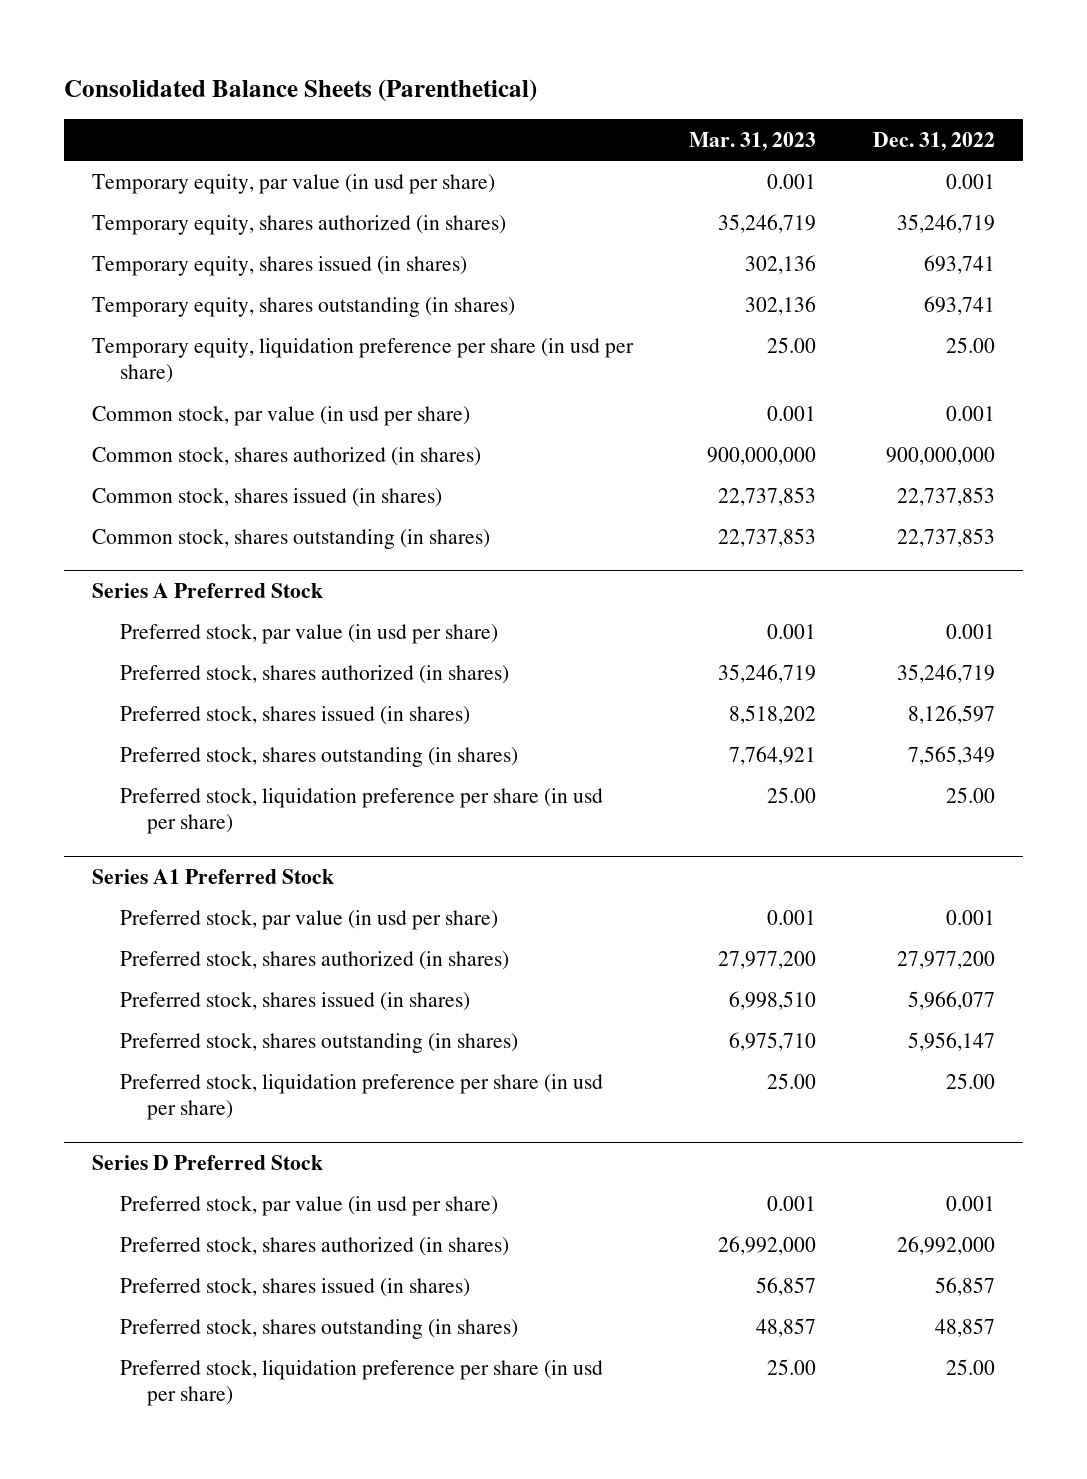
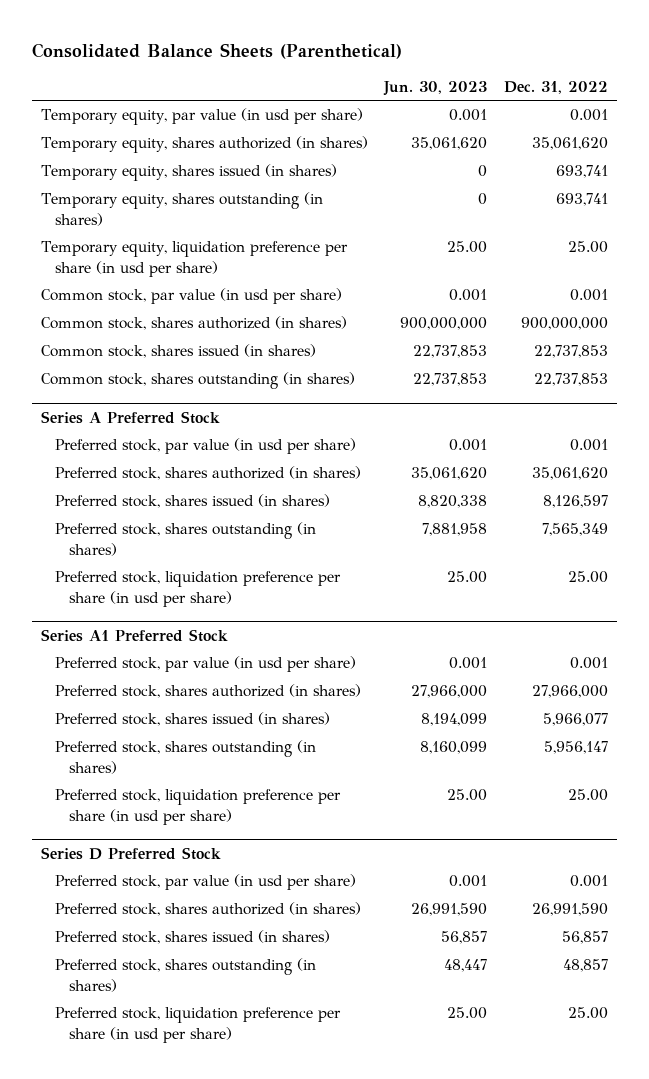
[689,131,817,151] Mar. 31, 2023 -> none
none -> [383,80,488,96] Jun. 30, 2023
[896,213,995,233] 35,246,719 -> [532,137,609,151] 35,061,620
[896,663,995,683] 35,246,719 -> [532,467,609,481] 35,061,620
[896,950,995,969] 27,977,200 -> [532,685,609,699] 27,966,000
[896,1235,995,1255] 26,992,000 -> [532,903,609,917] 26,991,590

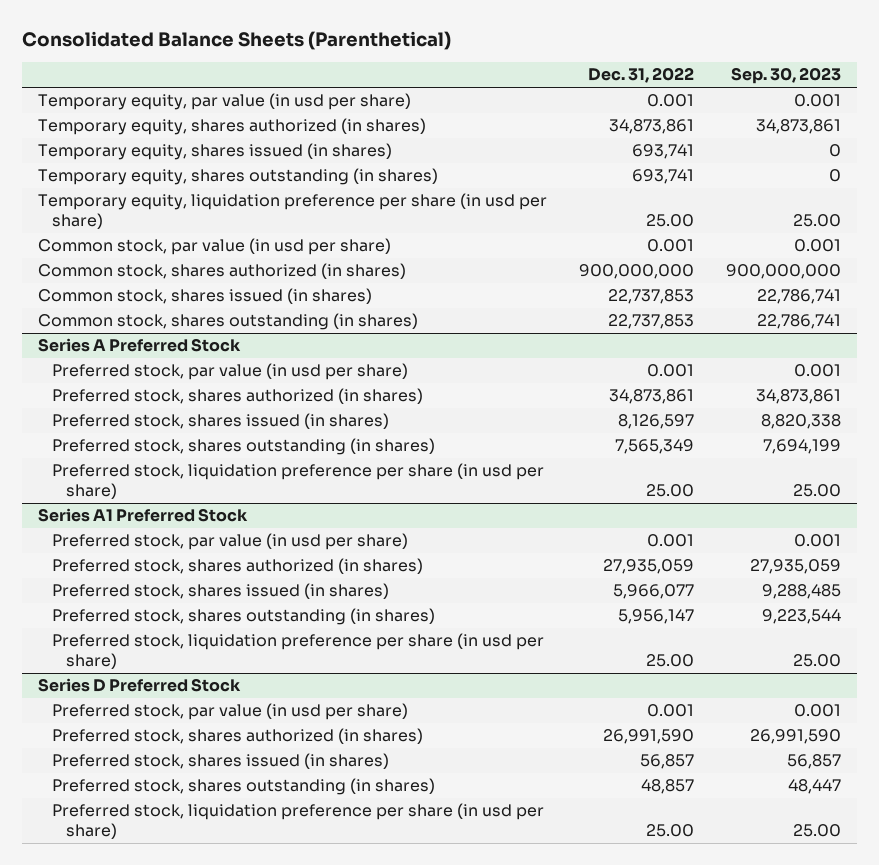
[383,80,488,96] Jun. 30, 2023 -> none
none -> [731,67,842,85] Sep. 30, 2023
[532,137,609,151] 35,061,620 -> [609,119,695,135] 34,873,861
[532,467,609,481] 35,061,620 -> [609,389,695,405] 34,873,861
[532,685,609,699] 27,966,000 -> [603,559,695,575] 27,935,059

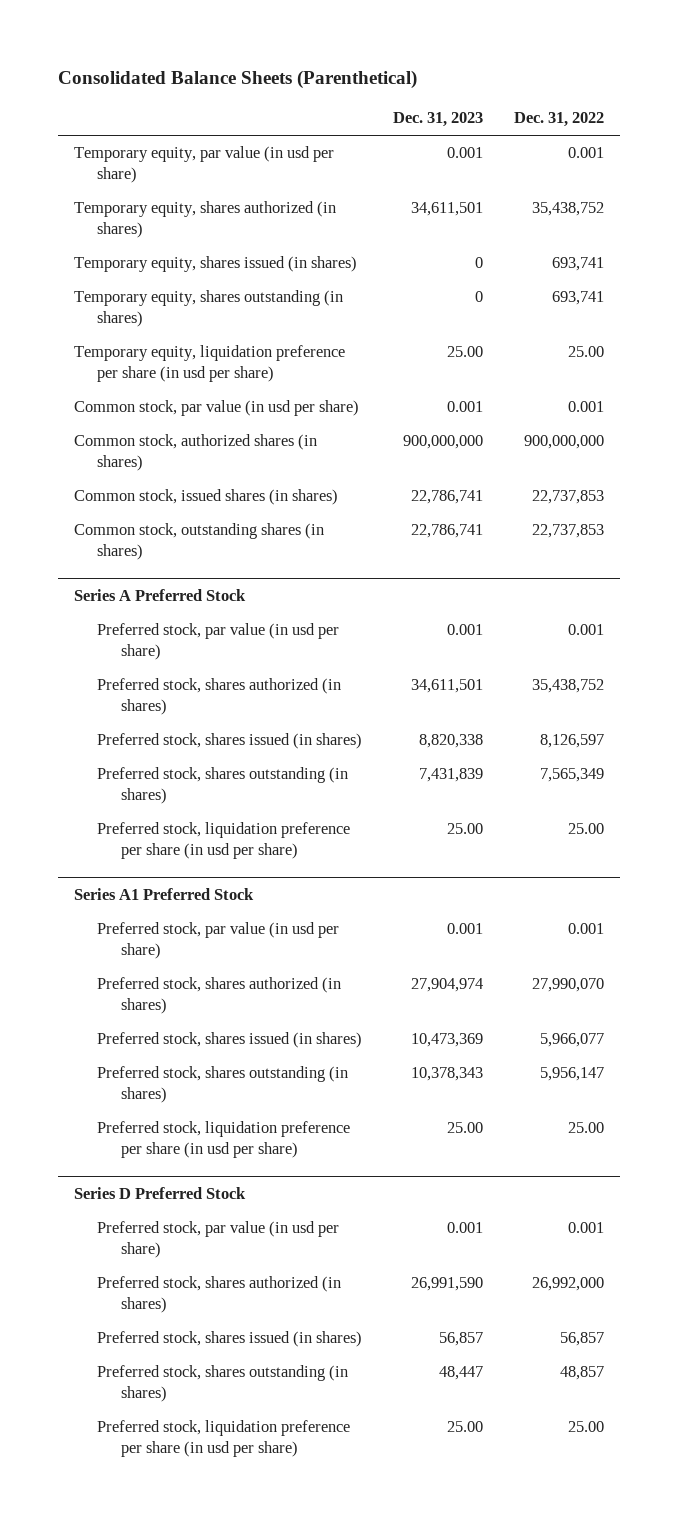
[731,67,842,85] Sep. 30, 2023 -> none
none -> [393,112,484,128] Dec. 31, 2023
[609,119,695,135] 34,873,861 -> [532,202,605,217] 35,438,752
[37,263,406,280] Common stock, shares authorized (in shares) -> [73,434,317,472] Common stock, authorized shares (in shares)
[37,288,372,305] Common stock, shares issued (in shares) -> [73,489,338,506] Common stock, issued shares (in shares)
[37,313,418,331] Common stock, shares outstanding (in shares) -> [73,523,324,561] Common stock, outstanding shares (in shares)
[609,389,695,405] 34,873,861 -> [532,679,605,694] 35,438,752
[603,559,695,575] 27,935,059 -> [532,978,605,993] 27,990,070
[603,729,695,745] 26,991,590 -> [532,1277,605,1292] 26,992,000

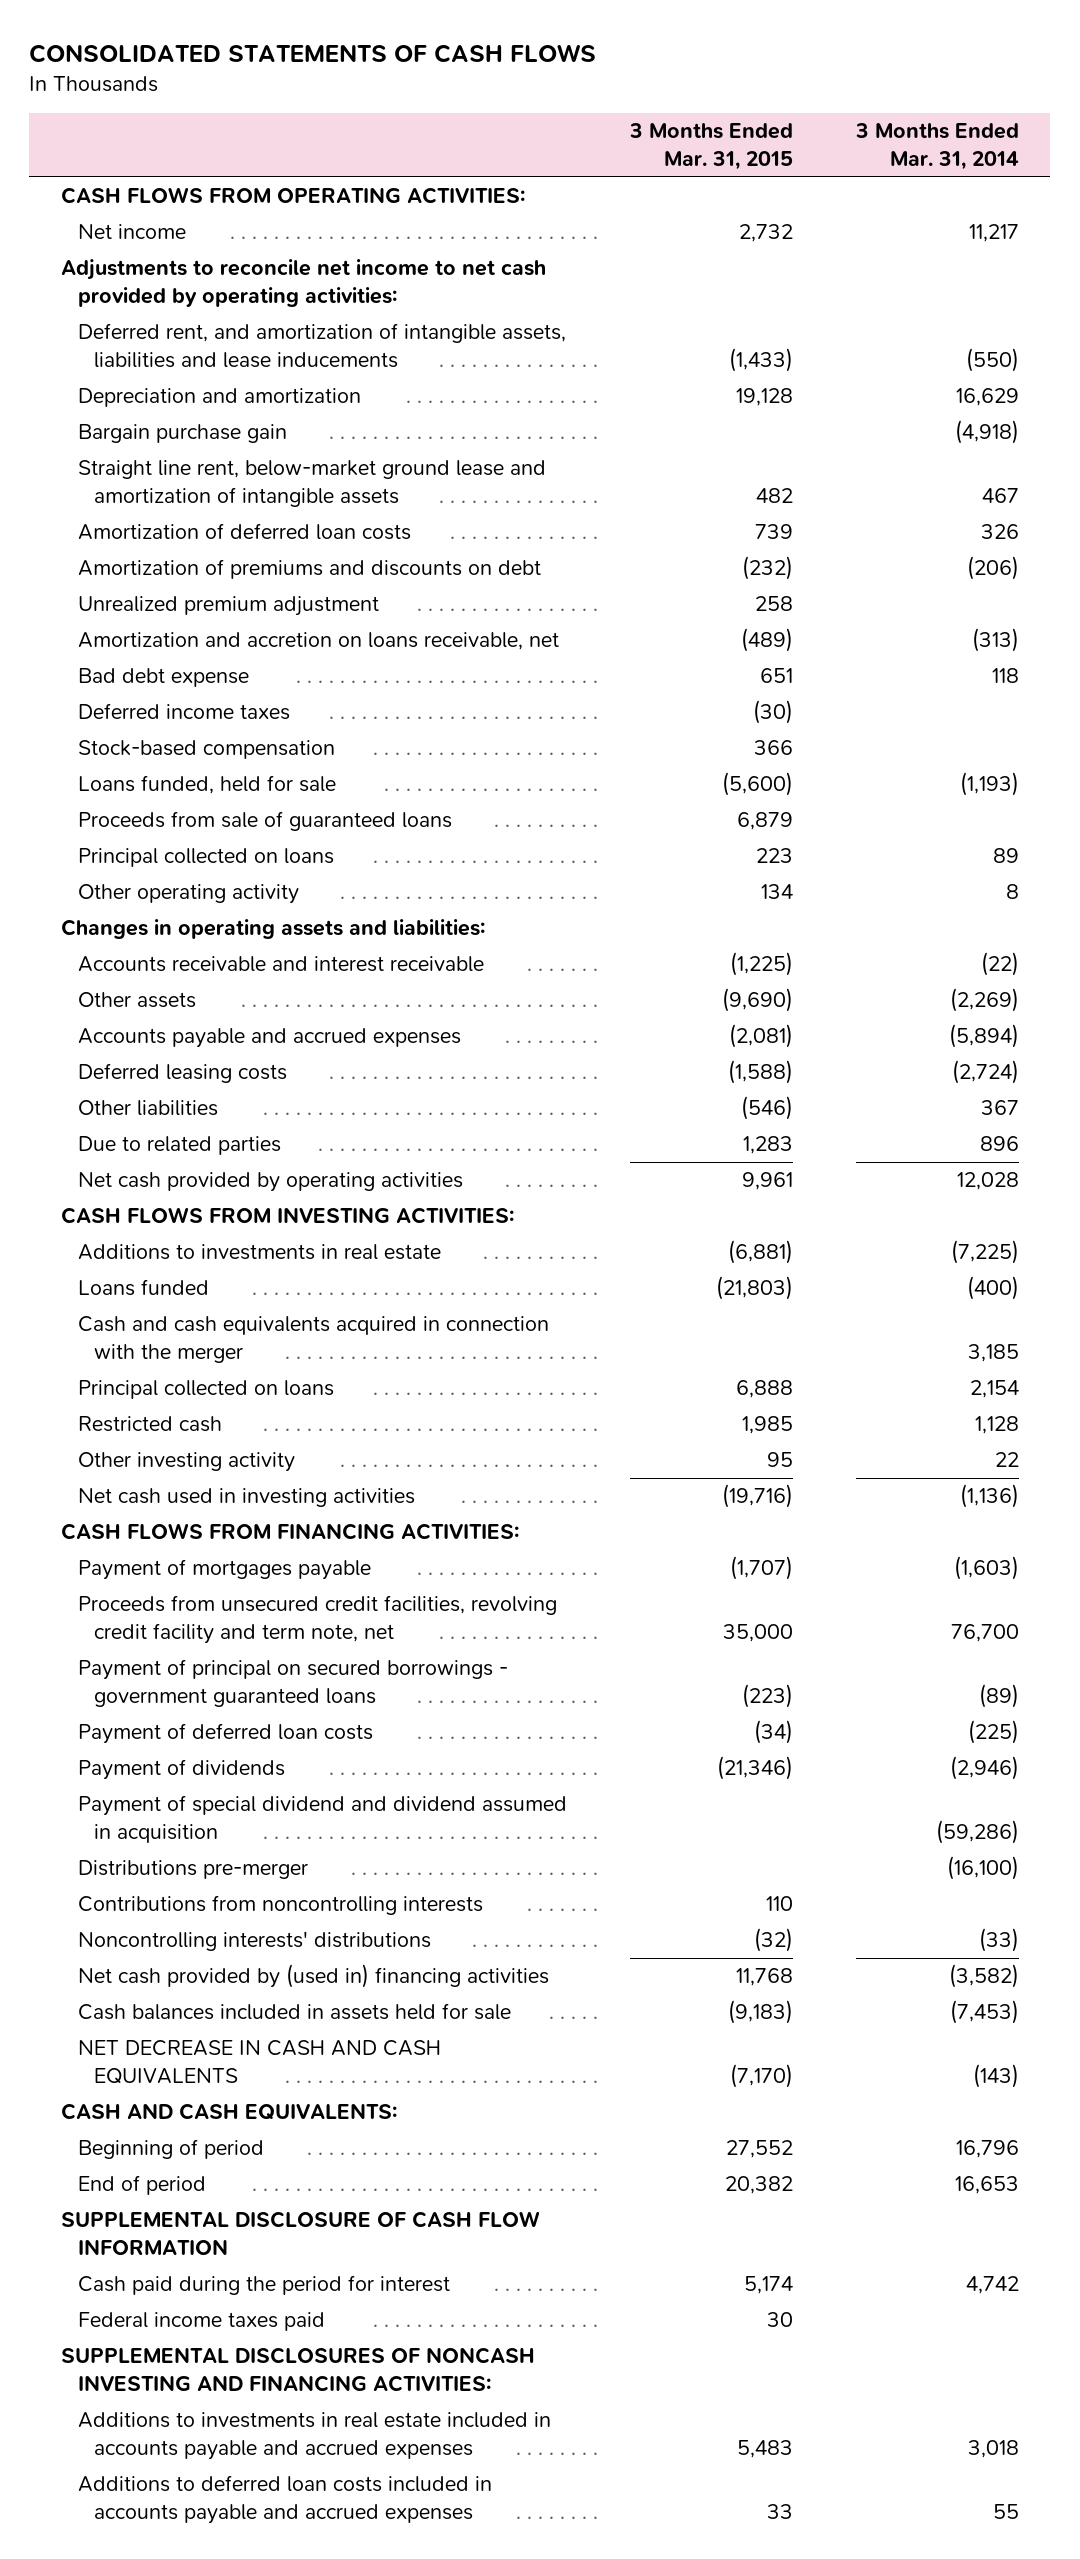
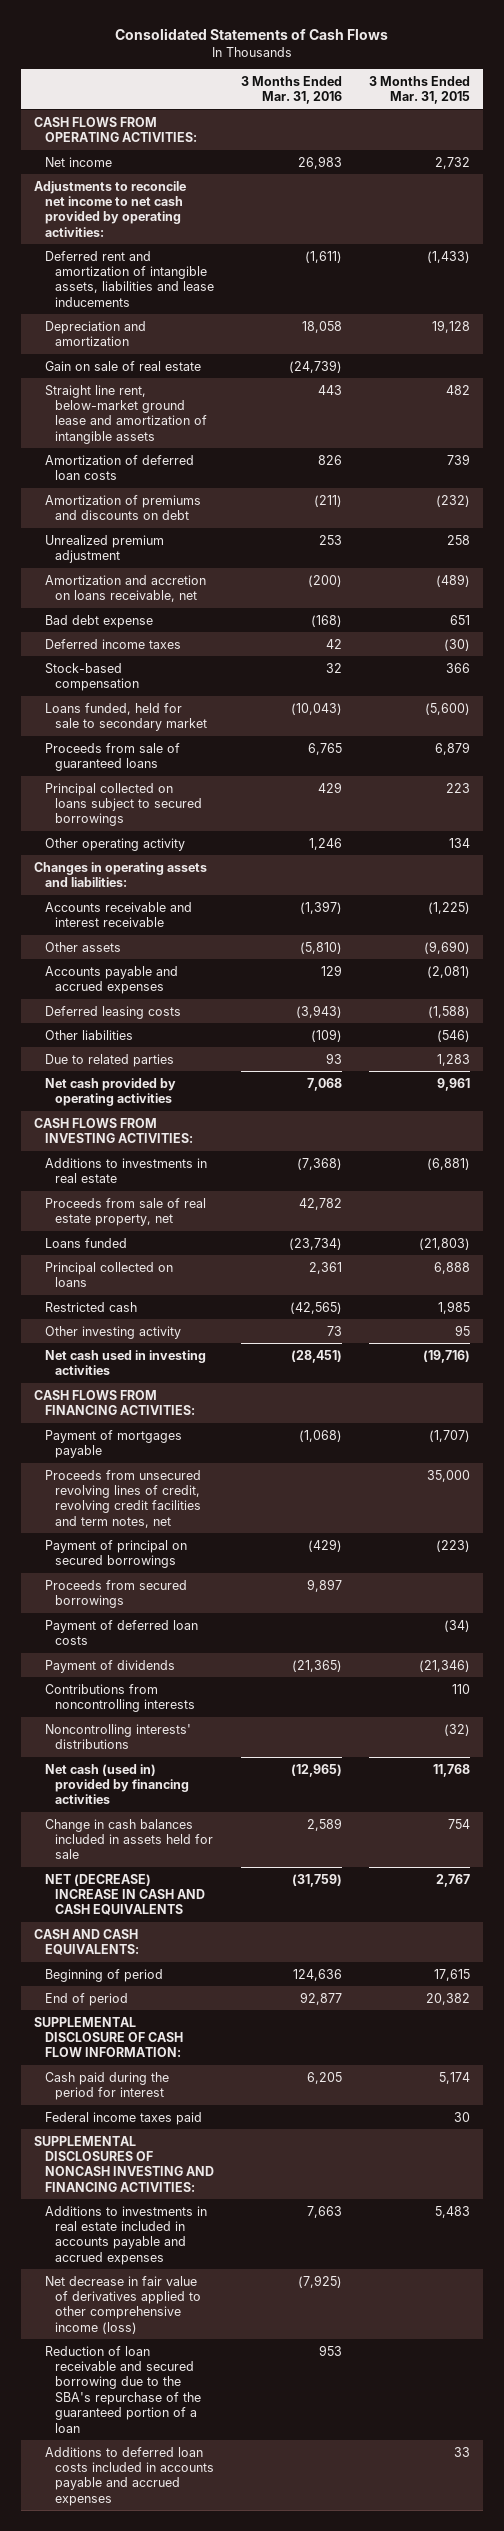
[29,44,597,64] CONSOLIDATED STATEMENTS OF CASH FLOWS -> [114,28,388,41] Consolidated Statements of Cash Flows
[854,123,1019,170] 3 Months Ended Mar. 31, 2014 -> none
none -> [240,75,342,105] 3 Months Ended Mar. 31, 2016
[77,323,566,369] Deferred rent, and amortization of intangible assets, liabilities and lease inducements -> [44,250,215,307] Deferred rent and amortization of intangible assets, liabilities and lease inducements
[77,424,287,444] Bargain purchase gain -> none
none -> [44,360,201,371] Gain on sale of real estate
[77,775,336,795] Loans funded, held for sale -> [44,702,208,732] Loans funded, held for sale to secondary market
[77,848,334,868] Principal collected on loans -> [44,782,203,827] Principal collected on loans subject to secured borrowings
none -> [44,1197,206,1227] Proceeds from sale of real estate property, net
[77,1316,549,1364] Cash and cash equivalents acquired in connection with the merger -> none
[77,1595,557,1645] Proceeds from unsecured credit facilities, revolving credit facility and term note, net -> [44,1469,202,1528] Proceeds from unsecured revolving lines of credit, revolving credit facilities and term notes, net
[77,1659,508,1708] Payment of principal on secured borrowings - government guaranteed loans -> [44,1539,187,1569] Payment of principal on secured borrowings
none -> [44,1579,187,1609] Proceeds from secured borrowings
[77,1795,567,1844] Payment of special dividend and dividend assumed in acquisition -> none
[77,1860,308,1880] Distributions pre-merger -> none
[77,1964,549,1989] Net cash provided by (used in) financing activities -> [44,1763,190,1805] Net cash (used in) provided by financing activities
[77,2003,511,2021] Cash balances included in assets held for sale -> [44,1818,214,1860] Change in cash balances included in assets held for sale
[727,2000,793,2025] (9,183) -> [447,1818,470,1829] 754
[77,2040,441,2085] NET DECREASE IN CASH AND CASH EQUIVALENTS -> [44,1873,206,1916] NET (DECREASE) INCREASE IN CASH AND CASH EQUIVALENTS
[729,2064,793,2089] (7,170) -> [435,1873,470,1887] 2,767
[725,2140,793,2159] 27,552 -> [433,1968,470,1981] 17,615
[60,2211,540,2256] SUPPLEMENTAL DISCLOSURE OF CASH FLOW INFORMATION -> [34,2016,183,2058] SUPPLEMENTAL DISCLOSURE OF CASH FLOW INFORMATION:
none -> [44,2275,202,2334] Net decrease in fair value of derivatives applied to other comprehensive income (loss)
none -> [44,2345,202,2433] Reduction of loan receivable and secured borrowing due to the SBA's repurchase of the guaranteed portion of a loan

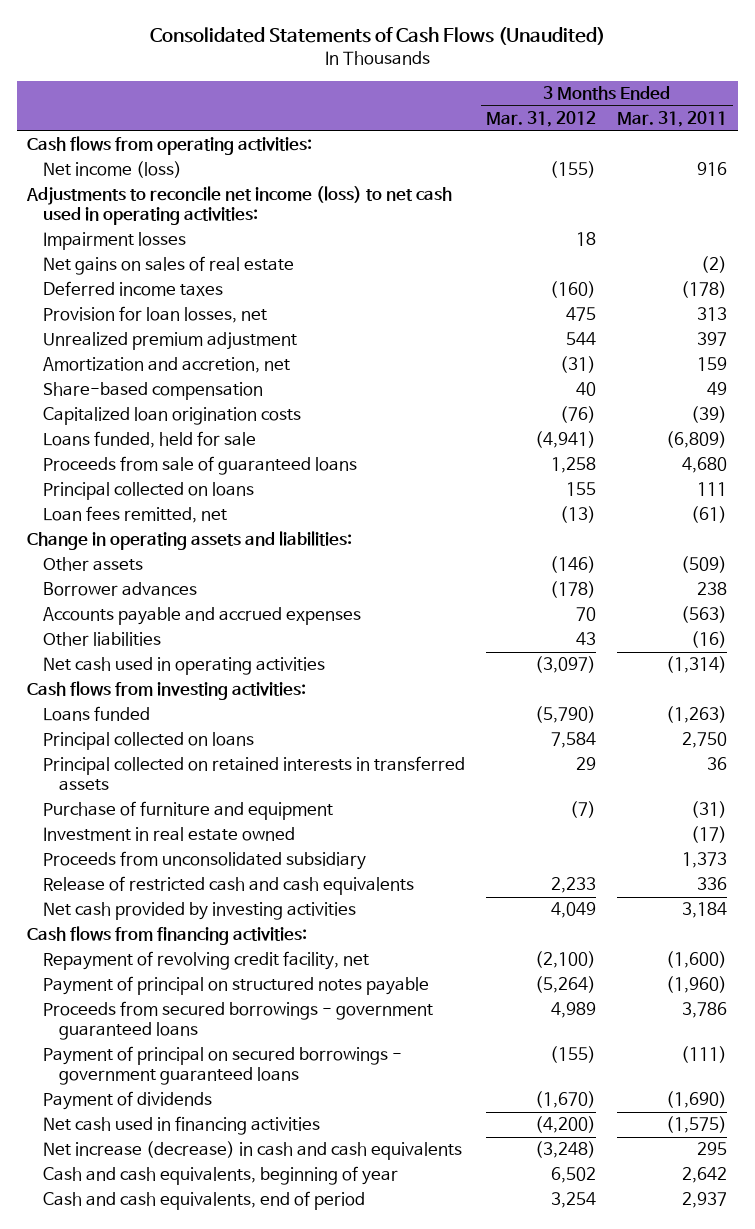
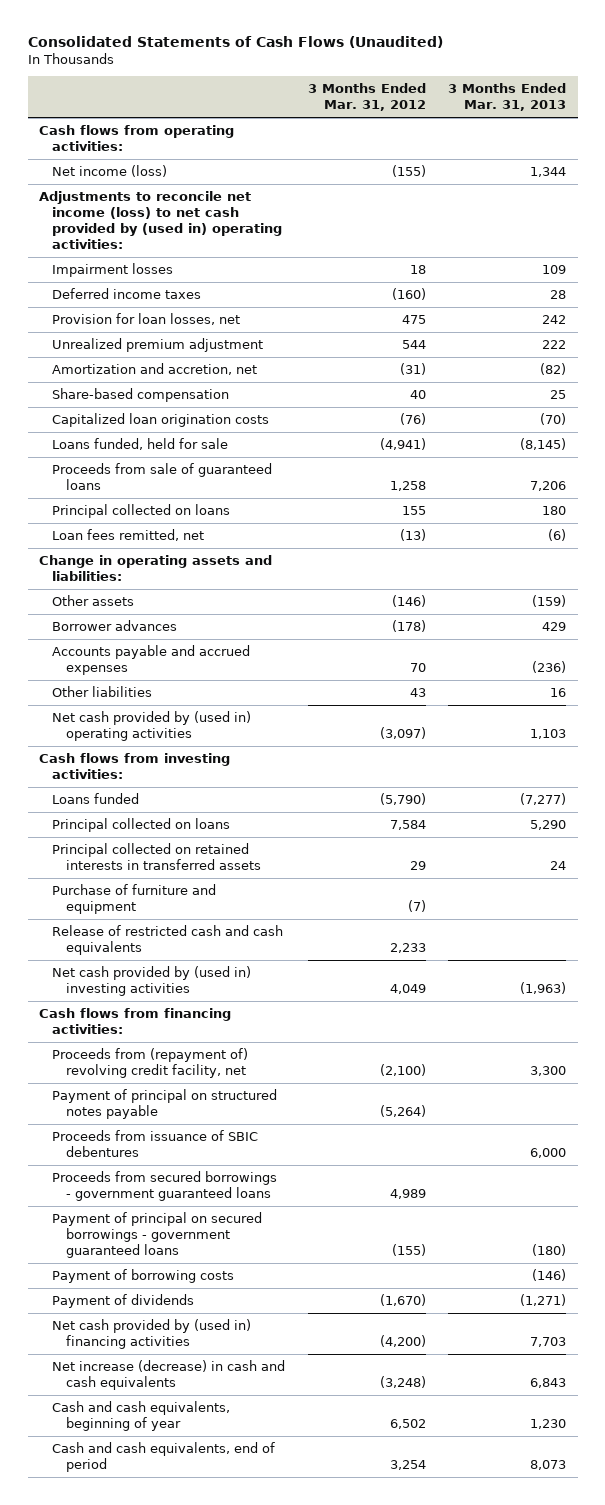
[617,111,728,128] Mar. 31, 2011 -> none
none -> [448,83,567,112] 3 Months Ended Mar. 31, 2013
[26,186,453,226] Adjustments to reconcile net income (loss) to net cash used in operating activities: -> [39,191,283,249] Adjustments to reconcile net income (loss) to net cash provided by (used in) operating activities:
[43,256,295,276] Net gains on sales of real estate -> none
[43,657,326,676] Net cash used in operating activities -> [52,711,252,742] Net cash provided by (used in) operating activities
[43,827,296,842] Investment in real estate owned -> none
[43,851,367,871] Proceeds from unconsolidated subsidiary -> none
[43,902,357,921] Net cash provided by investing activities -> [52,966,252,997] Net cash provided by (used in) investing activities
[43,951,370,971] Repayment of revolving credit facility, net -> [52,1048,249,1079] Proceeds from (repayment of) revolving credit facility, net
none -> [52,1130,259,1158] Proceeds from issuance of SBIC debentures
none -> [52,1269,235,1284] Payment of borrowing costs
[43,1116,321,1136] Net cash used in financing activities -> [52,1319,252,1350] Net cash provided by (used in) financing activities

